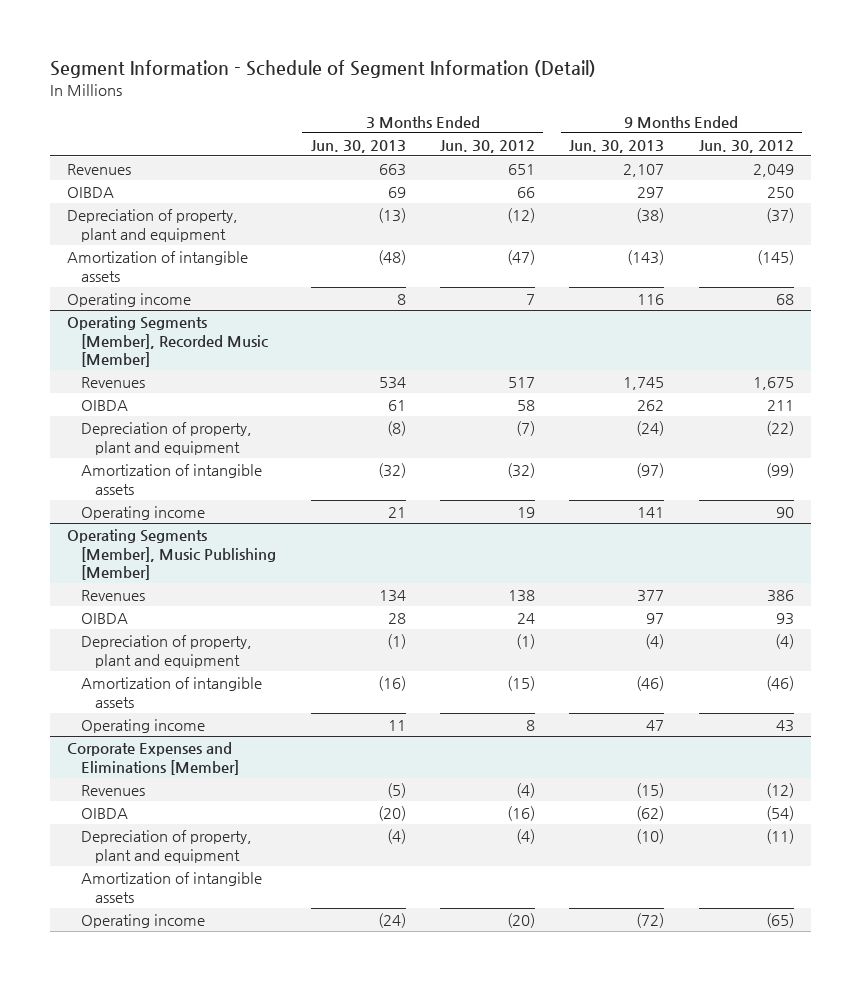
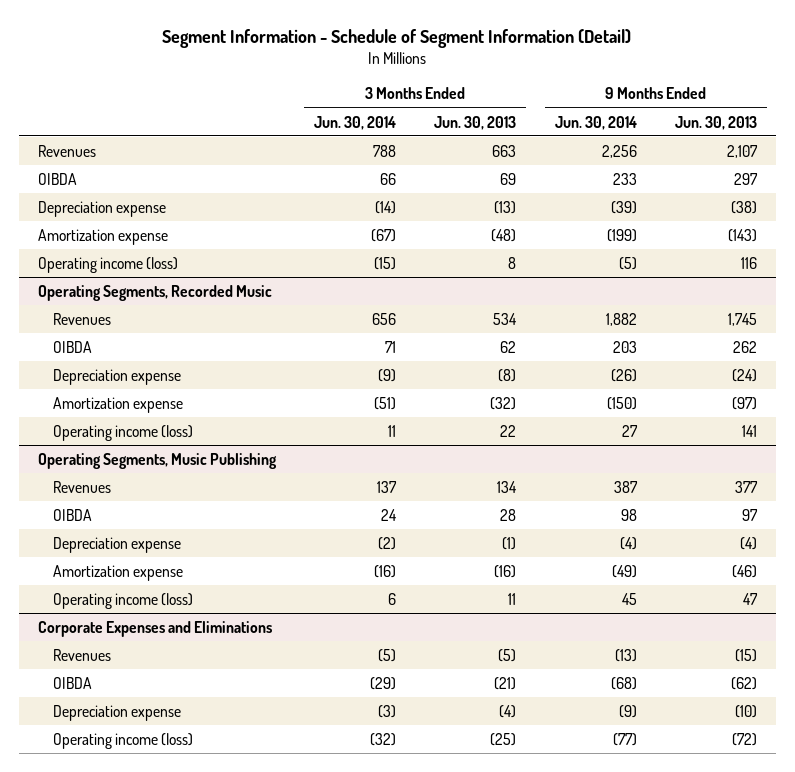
[439,139,535,153] Jun. 30, 2012 -> none
[698,139,794,153] Jun. 30, 2012 -> none
none -> [314,115,397,130] Jun. 30, 2014
none -> [554,115,637,130] Jun. 30, 2014
[67,208,239,242] Depreciation of property, plant and equipment -> [37,200,166,217] Depreciation expense
[67,250,249,282] Amortization of intangible assets -> [37,228,168,245] Amortization expense
[67,292,192,307] Operating income -> [37,256,178,273] Operating income (loss)
[67,315,269,368] Operating Segments [Member], Recorded Music [Member] -> [37,284,272,301] Operating Segments, Recorded Music
[387,399,406,411] 61 -> [500,340,517,353] 62
[81,421,253,455] Depreciation of property, plant and equipment -> [53,368,182,385] Depreciation expense
[81,463,263,495] Amortization of intangible assets -> [53,396,184,413] Amortization expense
[81,505,206,520] Operating income -> [53,424,194,441] Operating income (loss)
[387,506,406,518] 21 -> [500,424,517,437] 22
[67,528,277,581] Operating Segments [Member], Music Publishing [Member] -> [37,452,277,469] Operating Segments, Music Publishing
[81,634,253,668] Depreciation of property, plant and equipment -> [53,536,182,553] Depreciation expense
[81,676,263,708] Amortization of intangible assets -> [53,564,184,581] Amortization expense
[81,718,206,733] Operating income -> [53,592,194,609] Operating income (loss)
[67,741,240,775] Corporate Expenses and Eliminations [Member] -> [37,620,272,637] Corporate Expenses and Eliminations
[81,871,263,903] Amortization of intangible assets -> none
[377,805,406,821] (20) -> [494,676,517,690] (21)
[81,829,253,863] Depreciation of property, plant and equipment -> [53,704,182,721] Depreciation expense
[81,913,206,928] Operating income -> [53,732,194,749] Operating income (loss)
[377,912,406,928] (24) -> [490,732,517,746] (25)

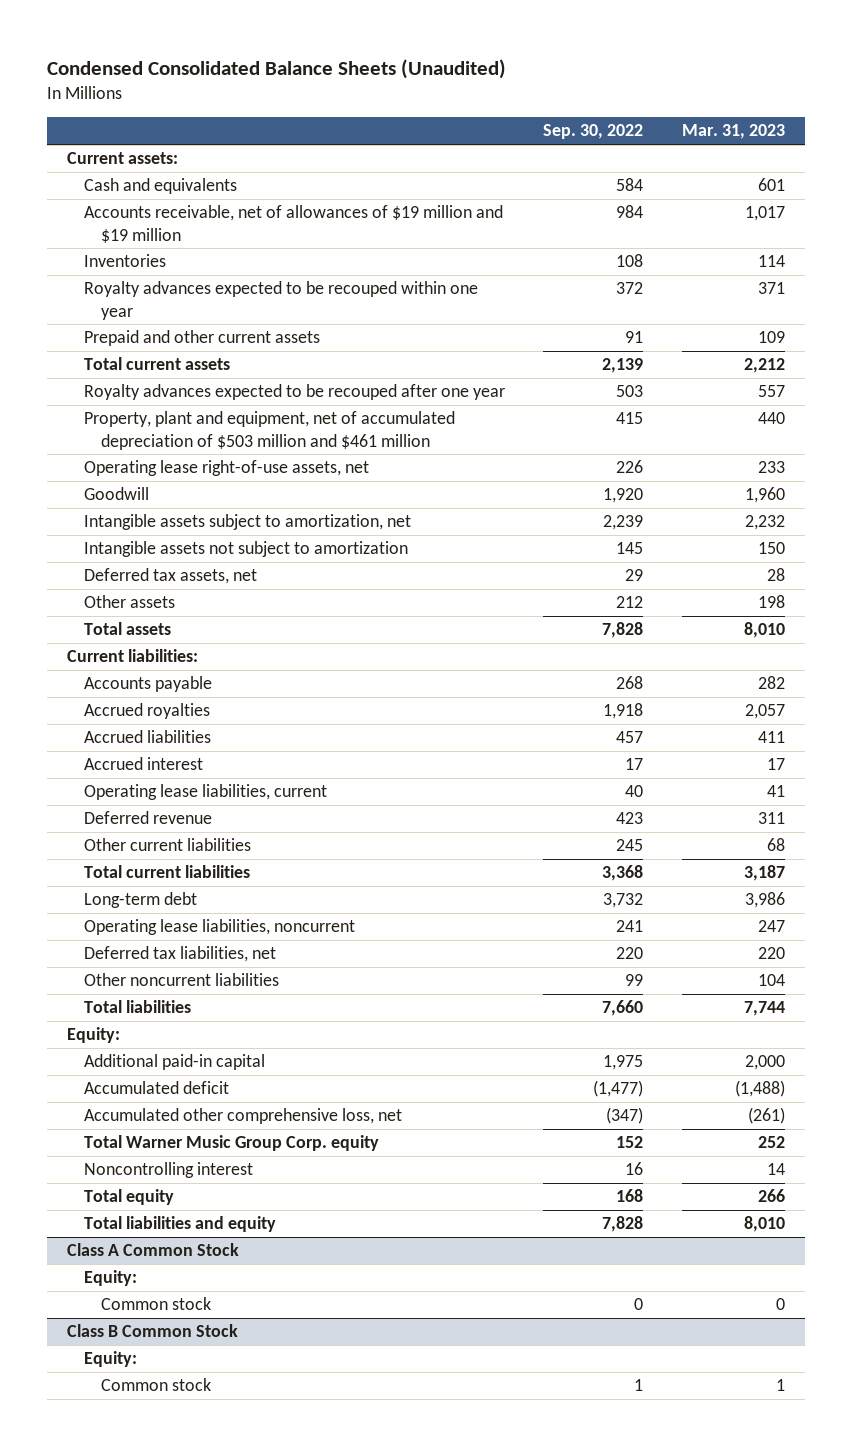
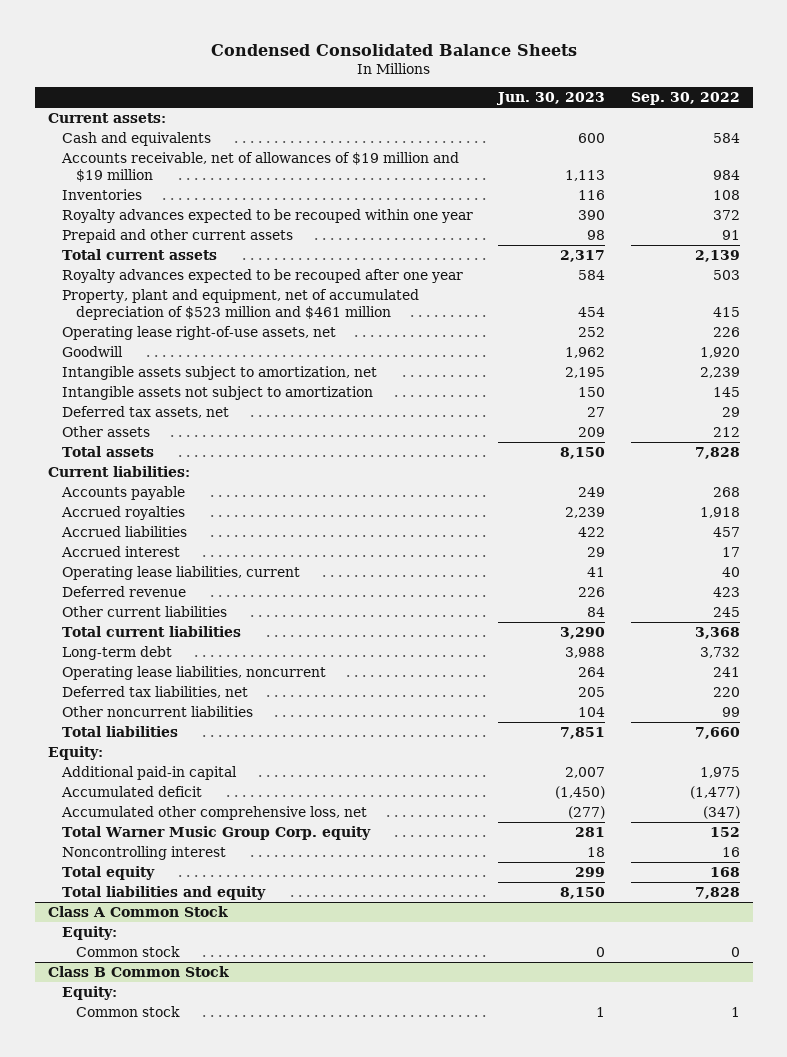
[47,59,507,80] Condensed Consolidated Balance Sheets (Unaudited) -> [210,43,577,56] Condensed Consolidated Balance Sheets
[682,124,786,140] Mar. 31, 2023 -> none
none -> [496,92,606,106] Jun. 30, 2023
[83,411,455,450] Property, plant and equipment, net of accumulated depreciation of $503 million and $461 million -> [61,289,419,320] Property, plant and equipment, net of accumulated depreciation of $523 million and $461 million

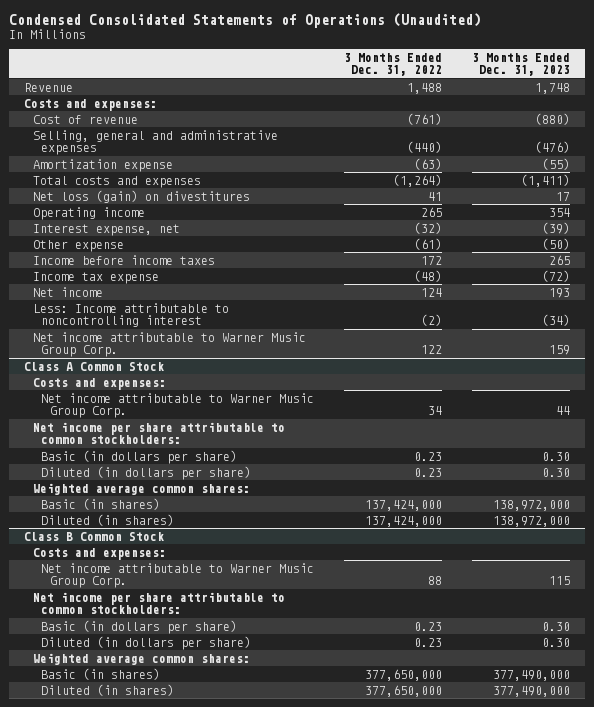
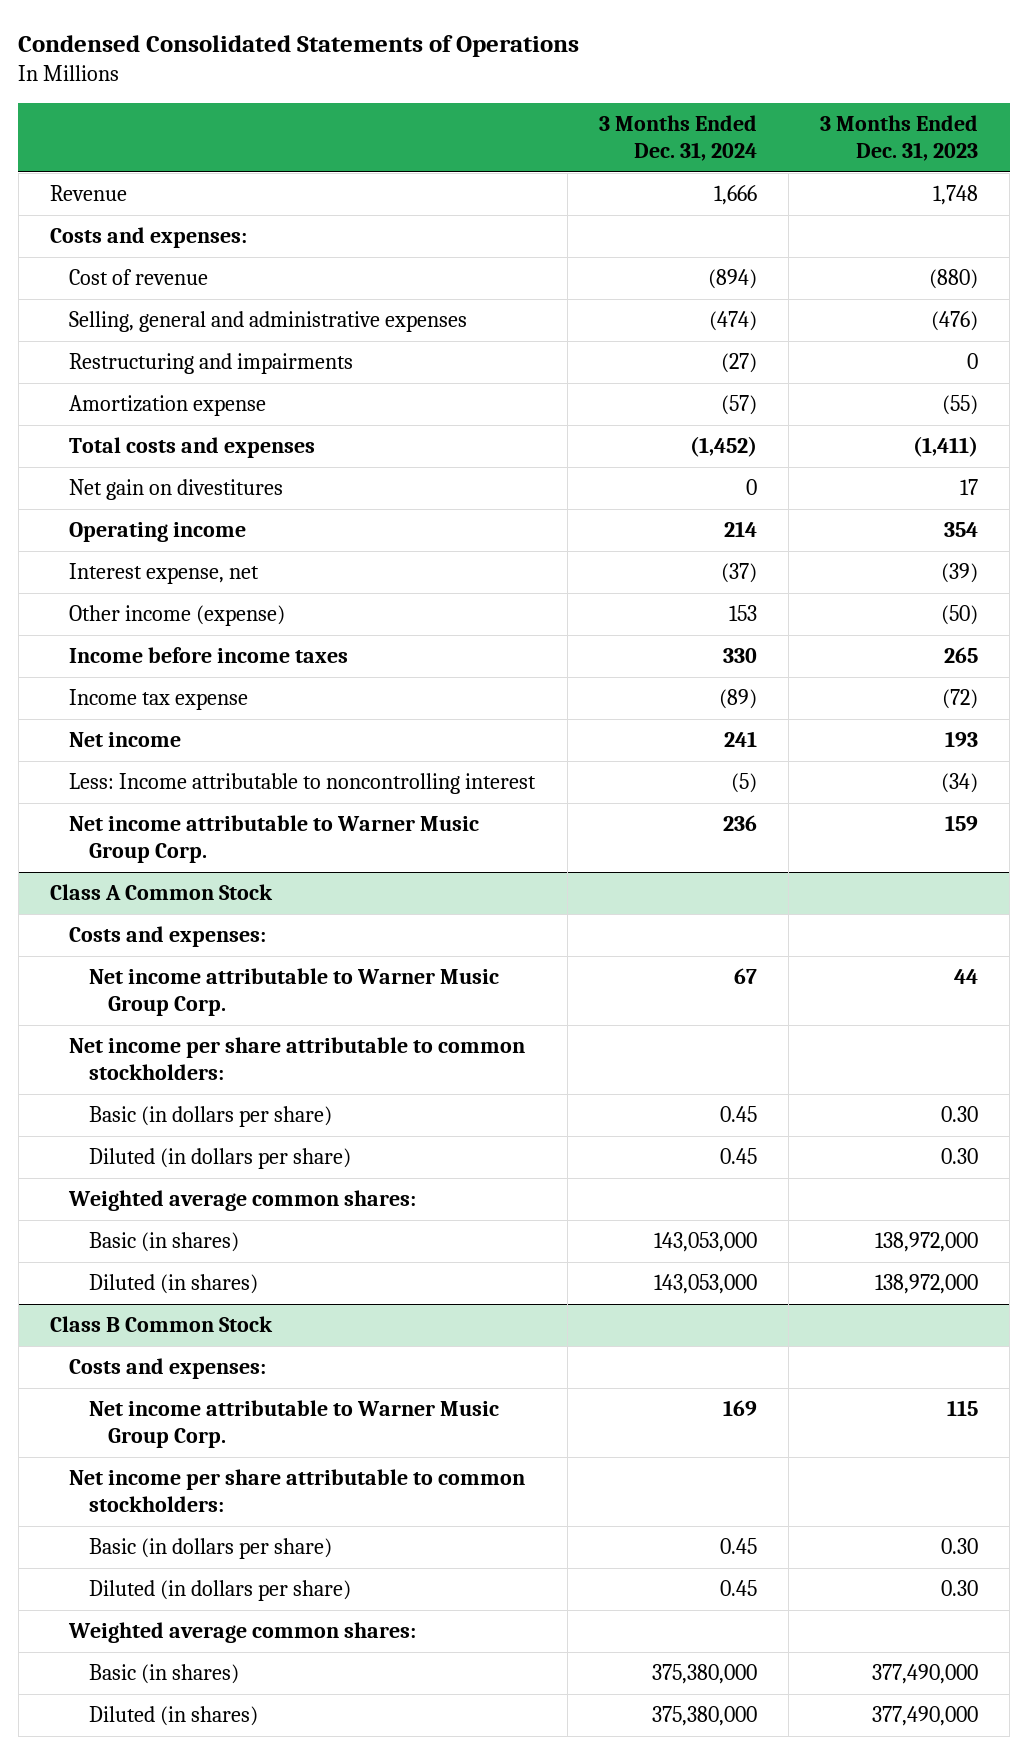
[9,13,482,29] Condensed Consolidated Statements of Operations (Unaudited) -> [18,34,580,57] Condensed Consolidated Statements of Operations
[343,52,442,77] 3 Months Ended Dec. 31, 2022 -> none
none -> [598,115,757,162] 3 Months Ended Dec. 31, 2024
none -> [69,353,354,375] Restructuring and impairments
[32,189,250,203] Net loss (gain) on divestitures -> [69,479,284,501] Net gain on divestitures
[32,239,124,252] Other expense -> [69,605,286,627] Other income (expense)

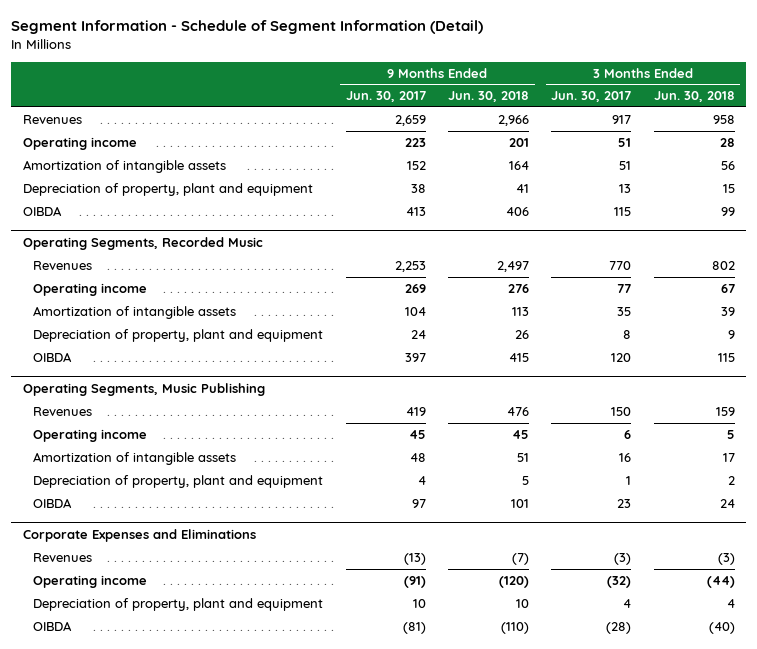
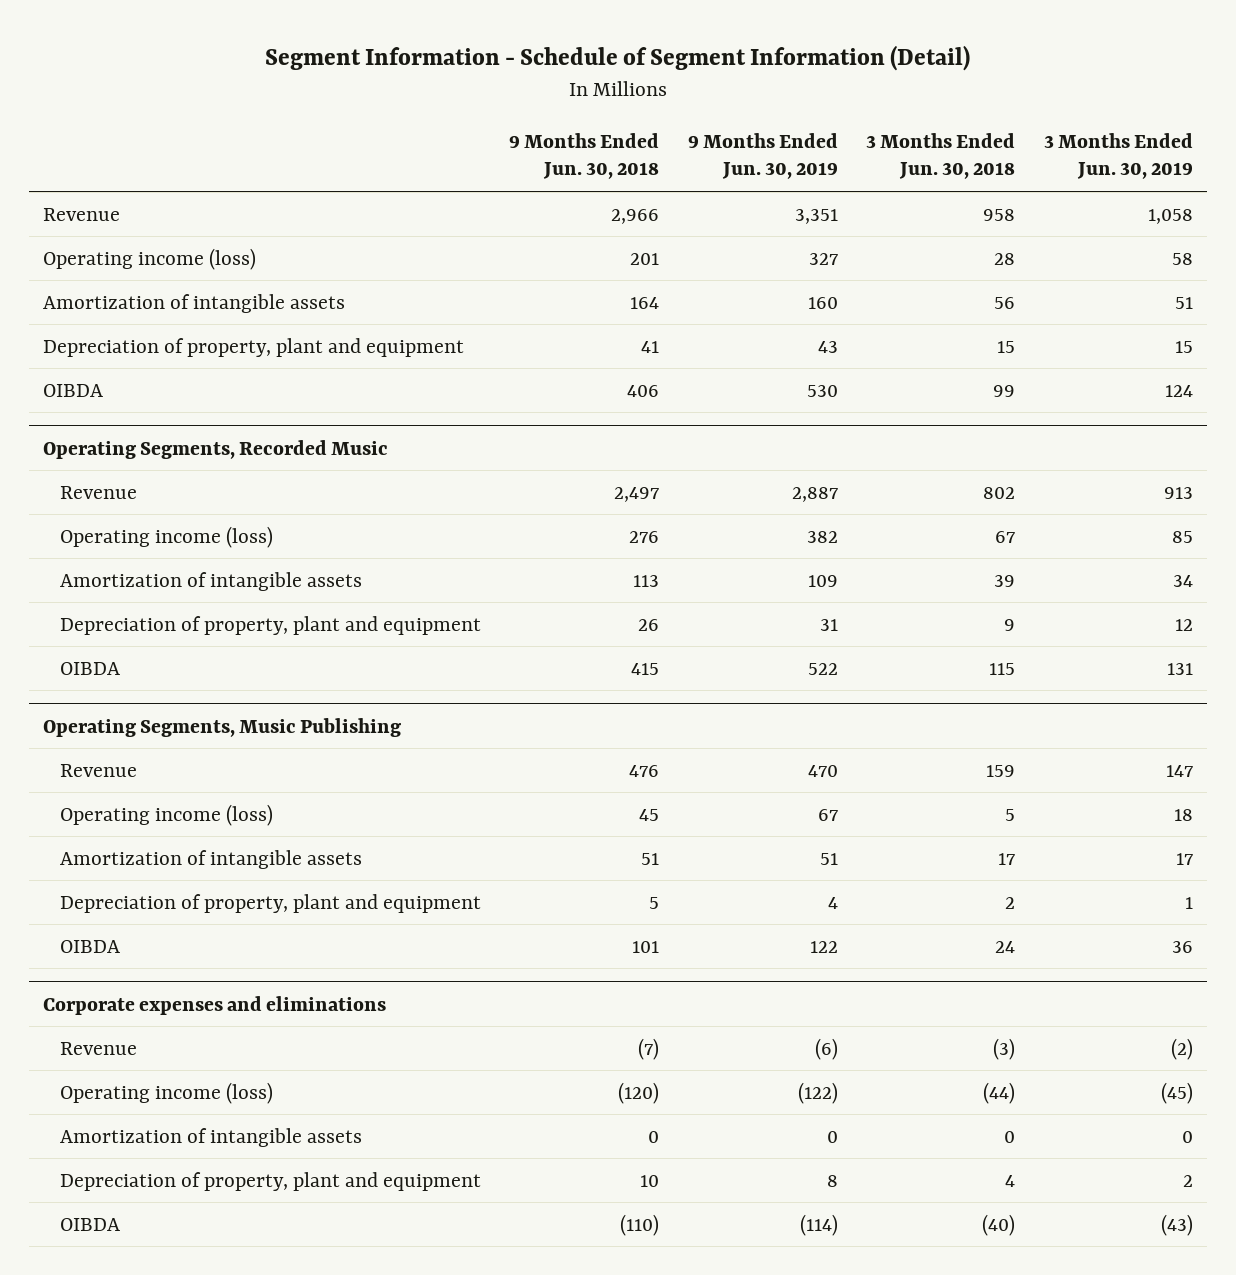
[345,91,426,103] Jun. 30, 2017 -> none
[551,91,632,103] Jun. 30, 2017 -> none
none -> [687,132,838,180] 9 Months Ended Jun. 30, 2019
none -> [1044,132,1194,180] 3 Months Ended Jun. 30, 2019
[22,114,82,124] Revenues -> [43,207,121,221] Revenue
[22,136,137,150] Operating income -> [43,247,257,270] Operating income (loss)
[33,260,93,270] Revenues -> [59,485,137,499] Revenue
[33,282,148,296] Operating income -> [59,525,273,548] Operating income (loss)
[33,406,93,416] Revenues -> [59,763,137,777] Revenue
[33,428,148,442] Operating income -> [59,803,273,826] Operating income (loss)
[22,528,256,542] Corporate Expenses and Eliminations -> [43,995,387,1015] Corporate expenses and eliminations
[33,552,93,562] Revenues -> [59,1041,137,1055] Revenue
[33,574,148,588] Operating income -> [59,1081,273,1104] Operating income (loss)
none -> [59,1127,362,1147] Amortization of intangible assets

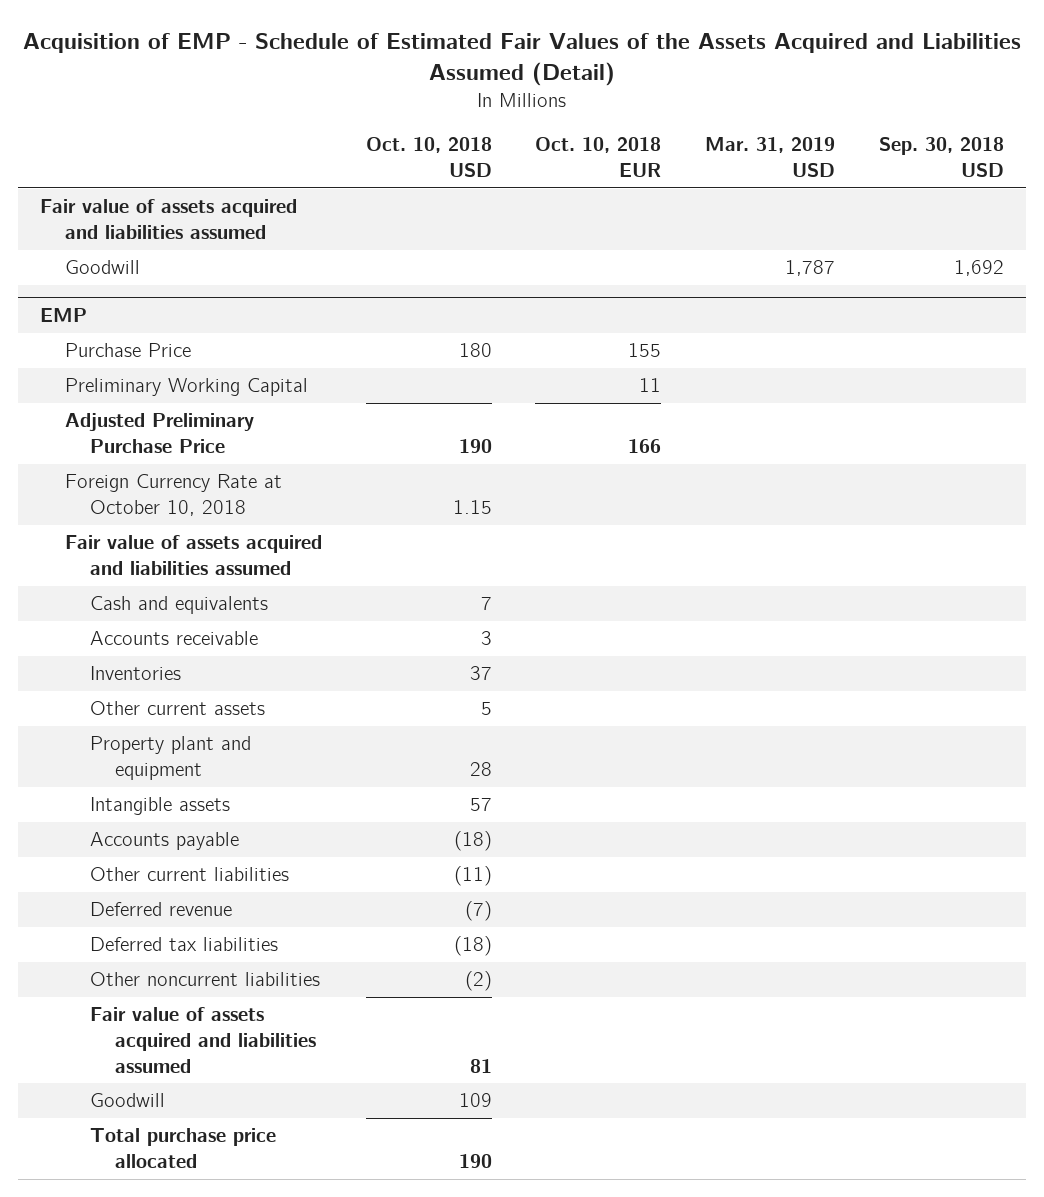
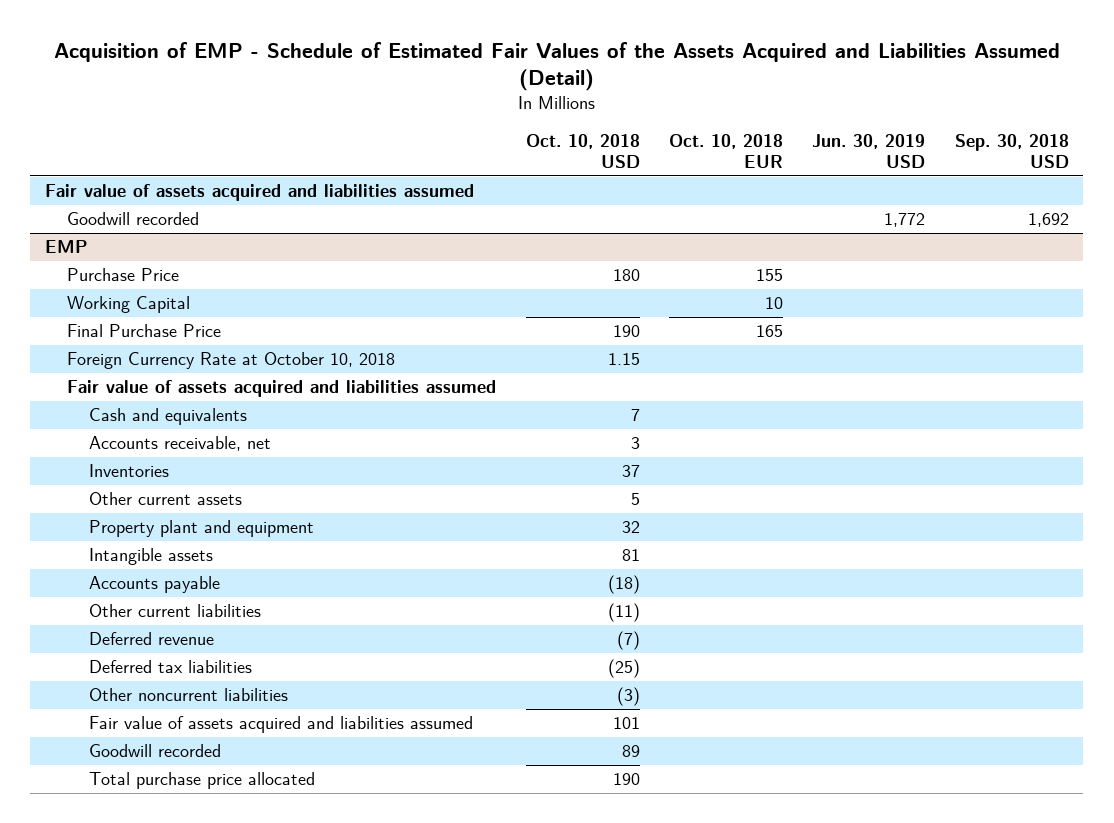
[705,137,836,178] Mar. 31, 2019 USD -> none
none -> [812,133,926,169] Jun. 30, 2019 USD
[64,260,140,275] Goodwill -> [67,212,200,226] Goodwill recorded
[64,378,308,397] Preliminary Working Capital -> [67,296,191,314] Working Capital
[639,378,662,393] 11 -> [764,297,783,310] 10
[64,413,254,454] Adjusted Preliminary Purchase Price -> [67,324,222,338] Final Purchase Price
[628,439,662,454] 166 -> [755,325,783,338] 165
[90,631,259,646] Accounts receivable -> [89,436,272,452] Accounts receivable, net
[469,762,492,777] 28 -> [621,521,640,534] 32
[469,798,492,812] 57 -> [621,549,640,562] 81
[453,936,492,957] (18) -> [607,659,640,679] (25)
[464,971,492,992] (2) -> [616,687,640,707] (3)
[469,1058,492,1073] 81 -> [612,717,640,730] 101
[90,1093,166,1108] Goodwill -> [89,744,222,758] Goodwill recorded
[458,1093,492,1108] 109 -> [621,745,640,758] 89

